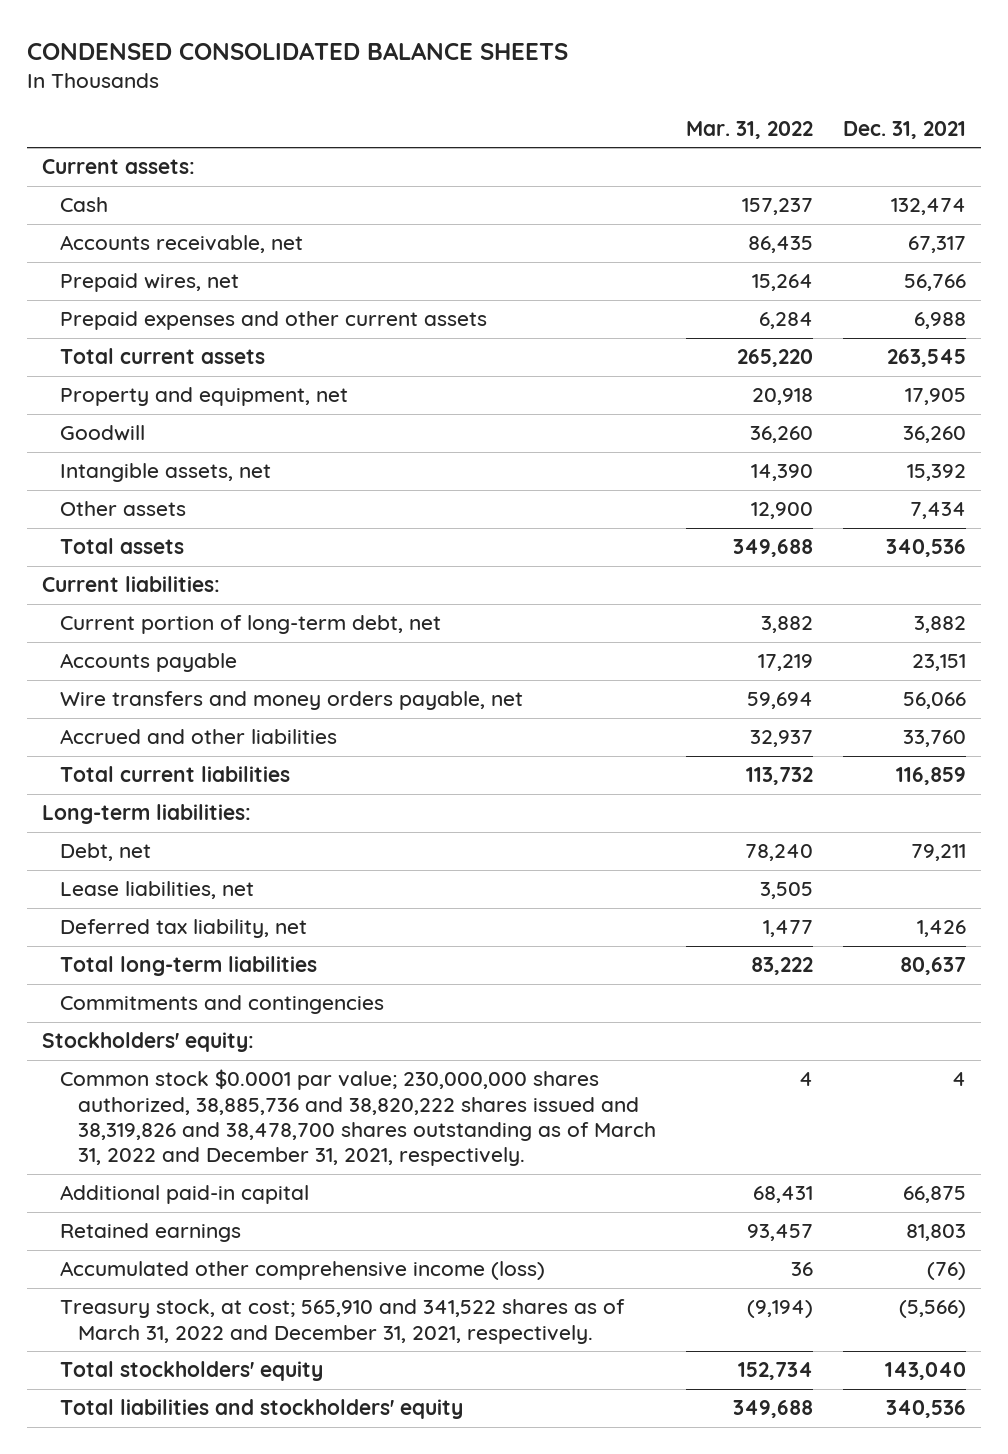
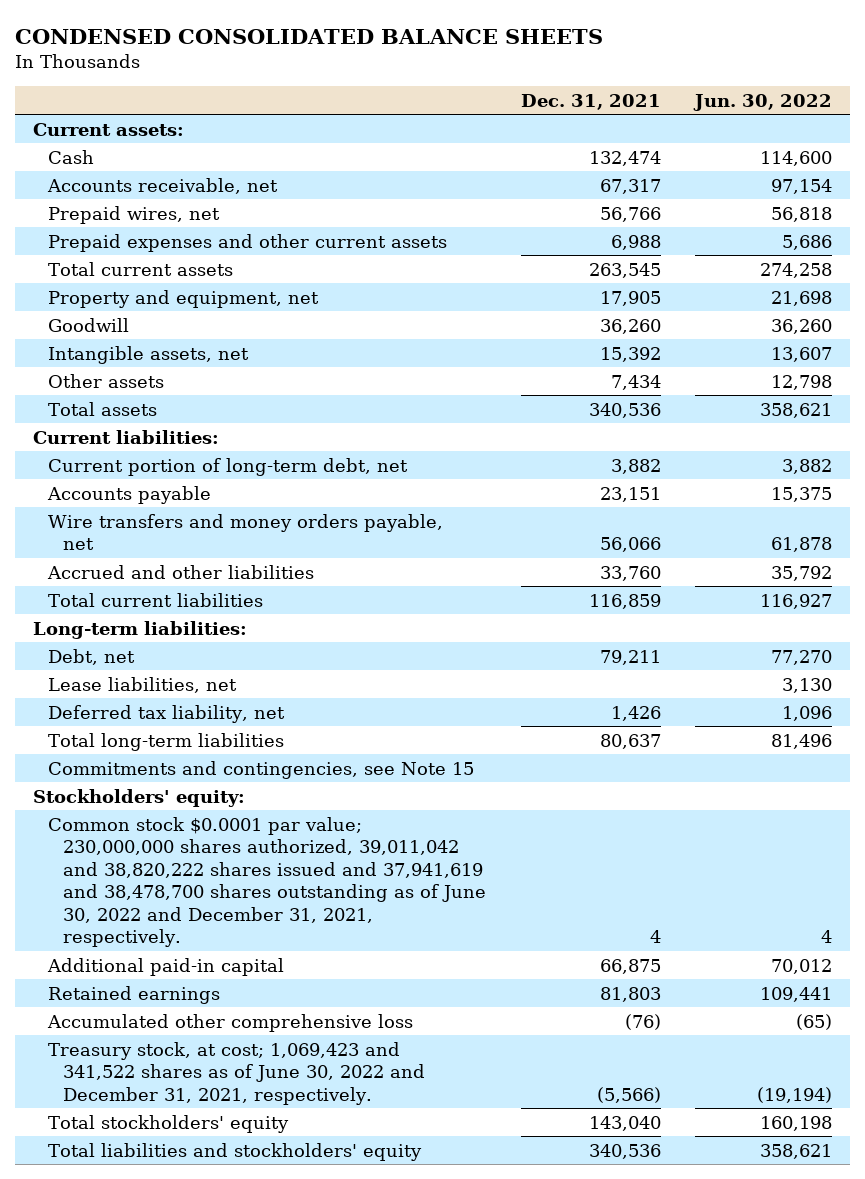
[685,120,813,139] Mar. 31, 2022 -> none
none -> [693,94,833,112] Jun. 30, 2022
[60,995,385,1015] Commitments and contingencies -> [47,760,474,779] Commitments and contingencies, see Note 15
[60,1069,656,1167] Common stock $0.0001 par value; 230,000,000 shares authorized, 38,885,736 and 38,820,222 shares issued and 38,319,826 and 38,478,700 shares outstanding as of March 31, 2022 and December 31, 2021, respectively. -> [47,816,486,948] Common stock $0.0001 par value; 230,000,000 shares authorized, 39,011,042 and 38,820,222 shares issued and 37,941,619 and 38,478,700 shares outstanding as of June 30, 2022 and December 31, 2021, respectively.
[60,1261,546,1281] Accumulated other comprehensive income (loss) -> [46,1013,413,1032] Accumulated other comprehensive loss
[60,1299,626,1344] Treasury stock, at cost; 565,910 and 341,522 shares as of March 31, 2022 and December 31, 2021, respectively. -> [47,1041,425,1105] Treasury stock, at cost; 1,069,423 and 341,522 shares as of June 30, 2022 and December 31, 2021, respectively.

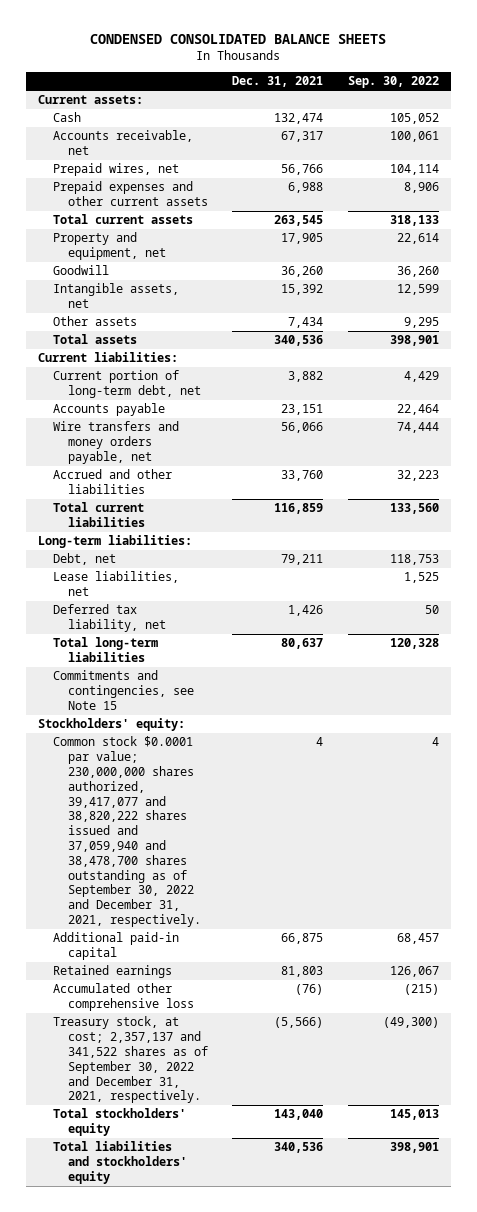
[693,94,833,112] Jun. 30, 2022 -> none
none -> [347,76,439,89] Sep. 30, 2022
[47,816,486,948] Common stock $0.0001 par value; 230,000,000 shares authorized, 39,011,042 and 38,820,222 shares issued and 37,941,619 and 38,478,700 shares outstanding as of June 30, 2022 and December 31, 2021, respectively. -> [52,736,201,928] Common stock $0.0001 par value; 230,000,000 shares authorized, 39,417,077 and 38,820,222 shares issued and 37,059,940 and 38,478,700 shares outstanding as of September 30, 2022 and December 31, 2021, respectively.
[47,1041,425,1105] Treasury stock, at cost; 1,069,423 and 341,522 shares as of June 30, 2022 and December 31, 2021, respectively. -> [52,1016,208,1104] Treasury stock, at cost; 2,357,137 and 341,522 shares as of September 30, 2022 and December 31, 2021, respectively.

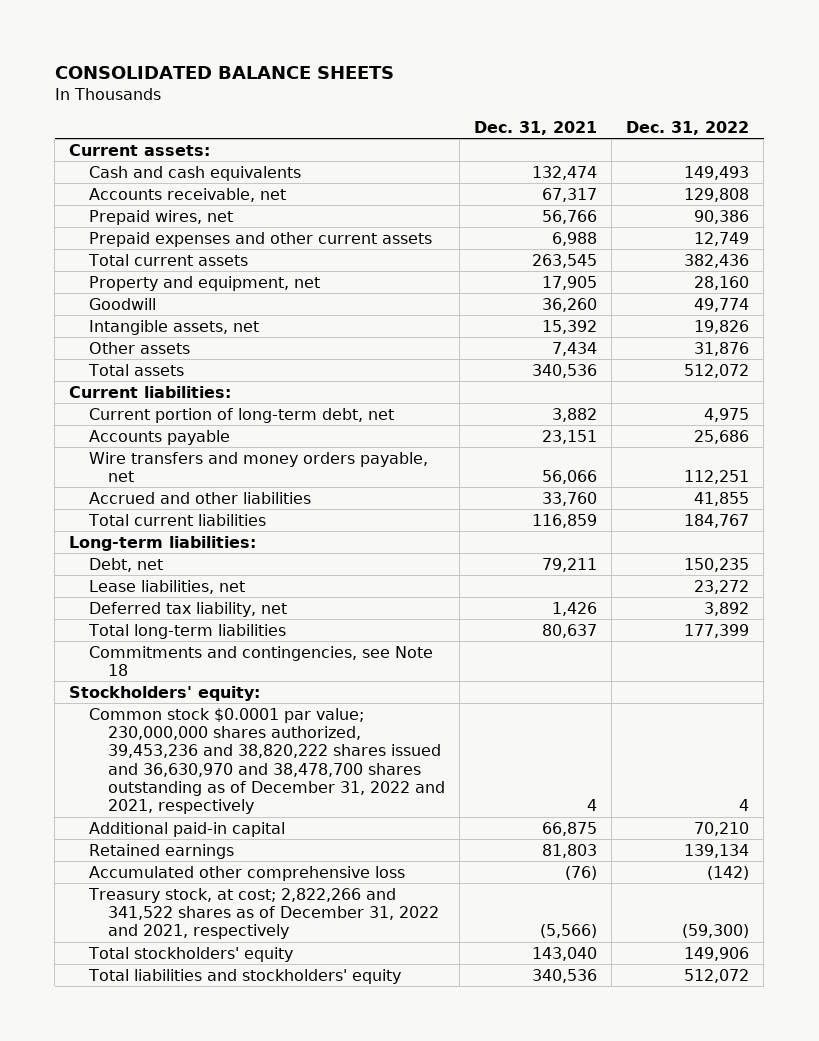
[90,34,387,45] CONDENSED CONSOLIDATED BALANCE SHEETS -> [54,66,394,80] CONSOLIDATED BALANCE SHEETS
[347,76,439,89] Sep. 30, 2022 -> none
none -> [626,120,750,135] Dec. 31, 2022
[52,112,81,123] Cash -> [88,165,301,181] Cash and cash equivalents
[52,670,194,710] Commitments and contingencies, see Note 15 -> [88,645,433,677] Commitments and contingencies, see Note 18
[52,736,201,928] Common stock $0.0001 par value; 230,000,000 shares authorized, 39,417,077 and 38,820,222 shares issued and 37,059,940 and 38,478,700 shares outstanding as of September 30, 2022 and December 31, 2021, respectively. -> [88,707,445,815] Common stock $0.0001 par value; 230,000,000 shares authorized, 39,453,236 and 38,820,222 shares issued and 36,630,970 and 38,478,700 shares outstanding as of December 31, 2022 and 2021, respectively
[52,1016,208,1104] Treasury stock, at cost; 2,357,137 and 341,522 shares as of September 30, 2022 and December 31, 2021, respectively. -> [87,887,439,940] Treasury stock, at cost; 2,822,266 and 341,522 shares as of December 31, 2022 and 2021, respectively

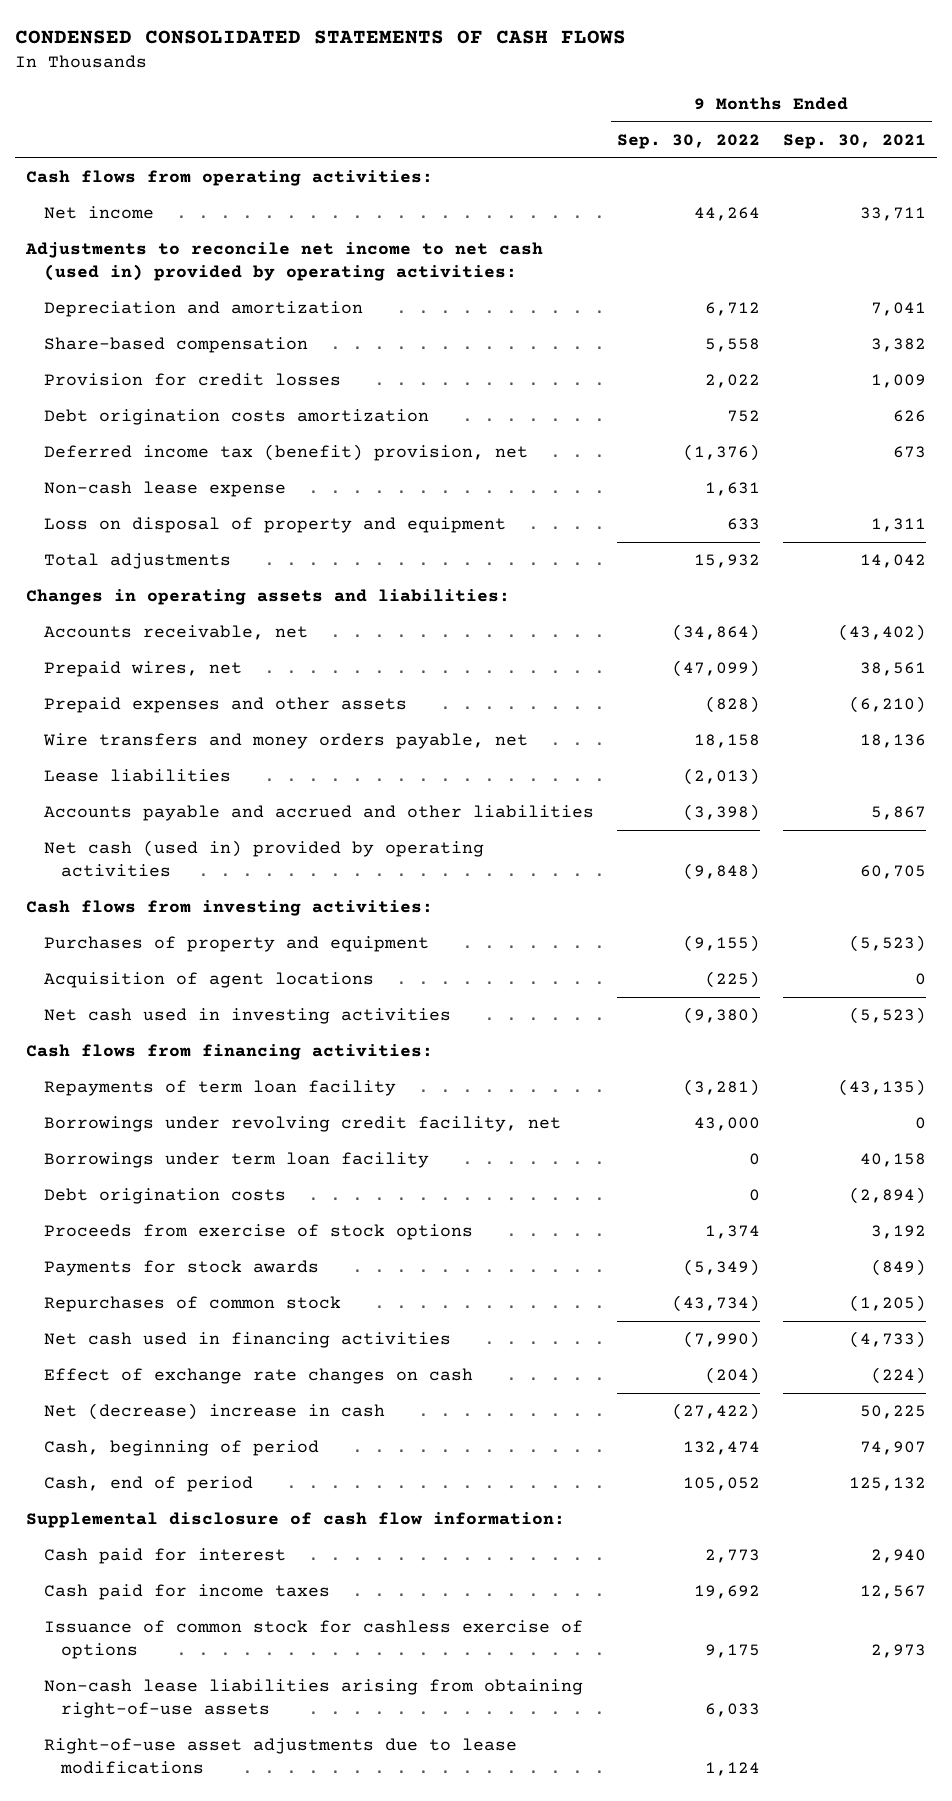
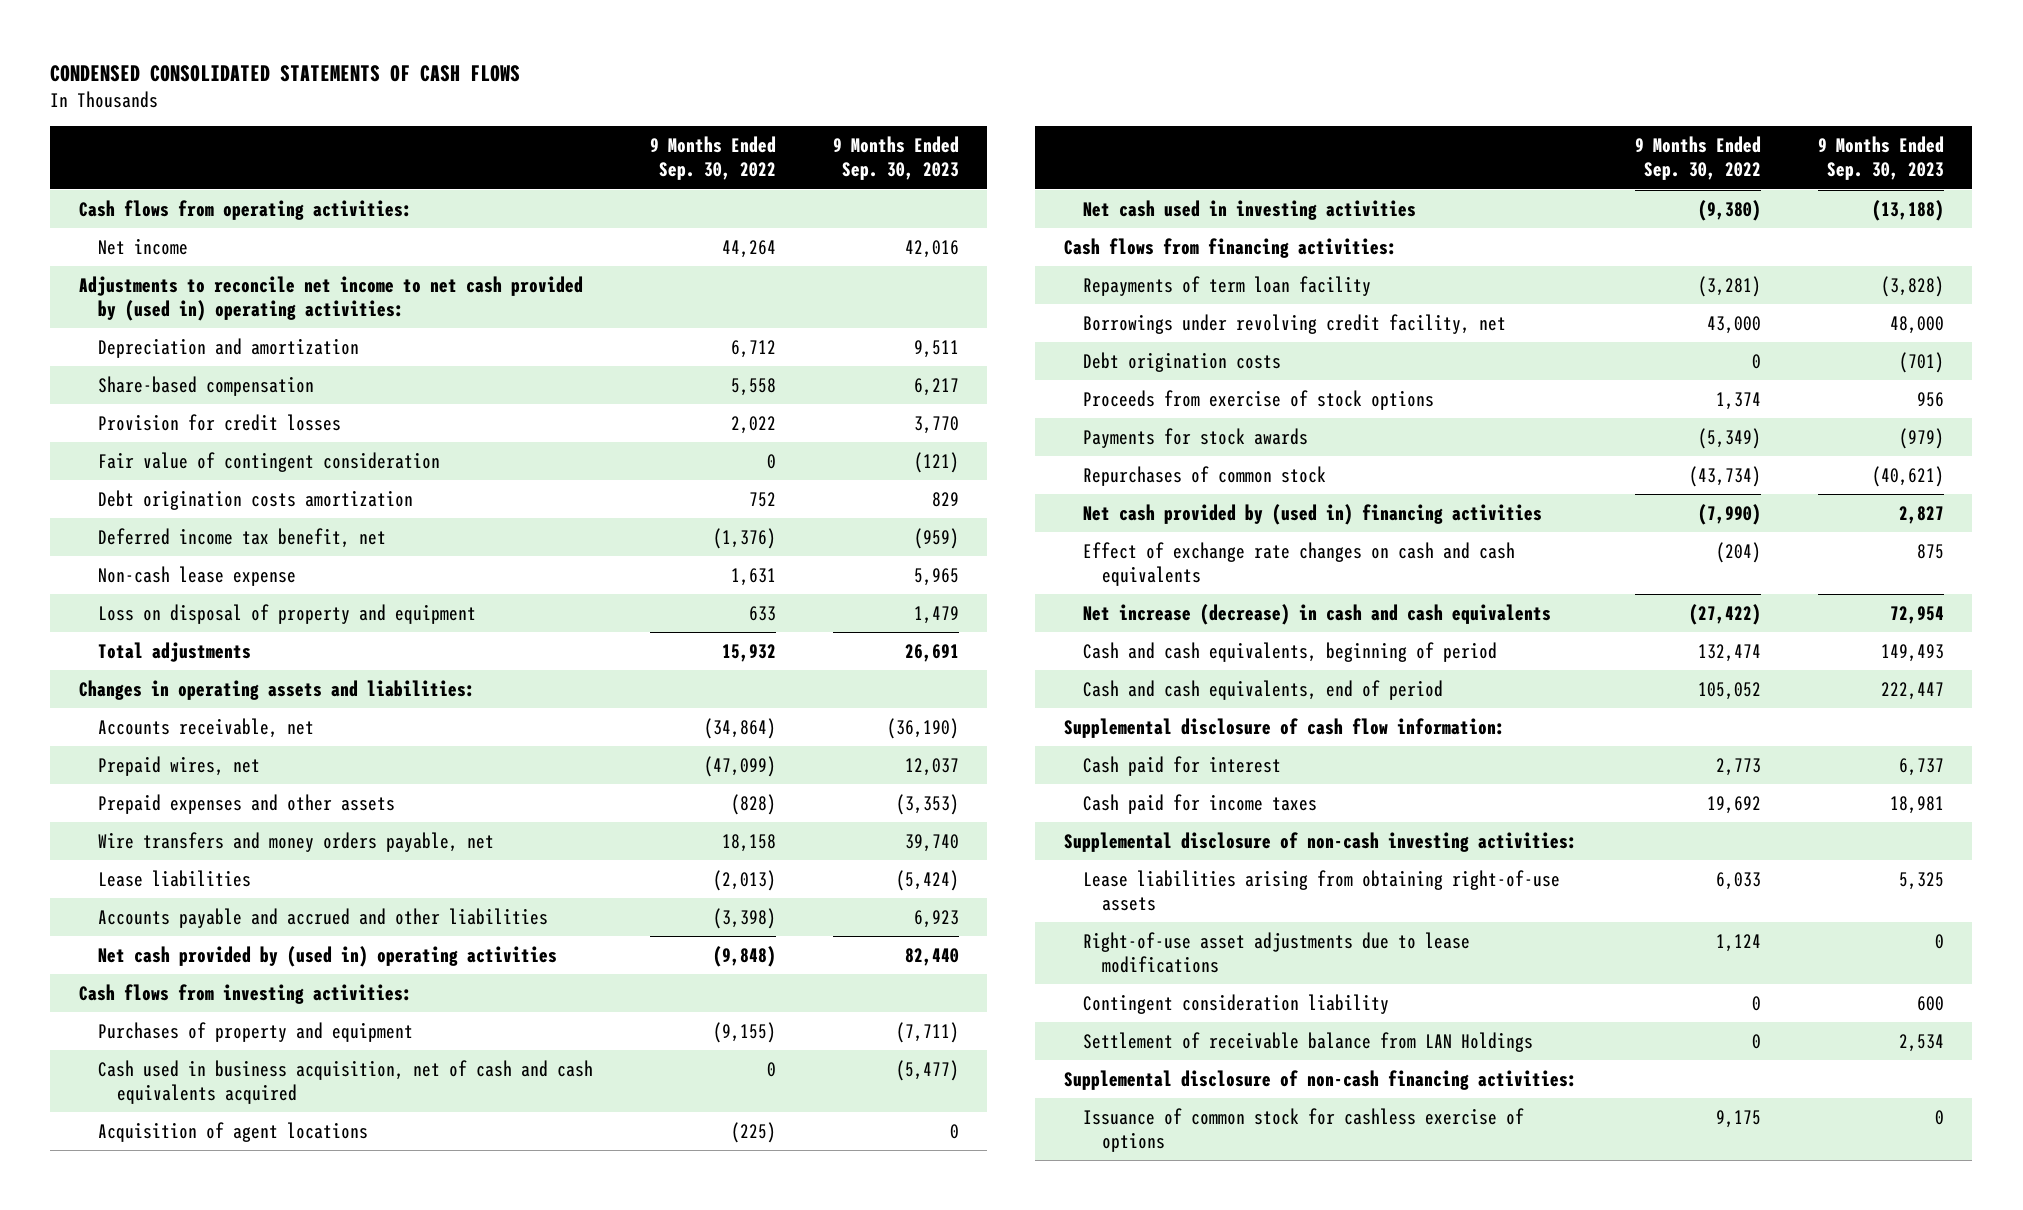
[782,133,926,149] Sep. 30, 2021 -> none
none -> [832,135,959,181] 9 Months Ended Sep. 30, 2023
[25,242,544,281] Adjustments to reconcile net income to net cash (used in) provided by operating activities: -> [78,275,583,322] Adjustments to reconcile net income to net cash provided by (used in) operating activities:
none -> [97,451,440,472] Fair value of contingent consideration
[43,444,528,462] Deferred income tax (benefit) provision, net -> [97,527,386,548] Deferred income tax benefit, net
[43,840,484,877] Net cash (used in) provided by operating activities -> [97,945,557,967] Net cash provided by (used in) operating activities
none -> [97,1059,593,1105] Cash used in business acquisition, net of cash and cash equivalents acquired
[43,1152,429,1169] Borrowings under term loan facility -> none
[43,1332,451,1349] Net cash used in financing activities -> [1082,503,1542,525] Net cash provided by (used in) financing activities
[43,1368,473,1385] Effect of exchange rate changes on cash -> [1082,541,1515,587] Effect of exchange rate changes on cash and cash equivalents
[43,1403,385,1421] Net (decrease) increase in cash -> [1082,603,1551,625] Net increase (decrease) in cash and cash equivalents
[43,1440,319,1457] Cash, beginning of period -> [1082,641,1497,662] Cash and cash equivalents, beginning of period
[43,1476,253,1493] Cash, end of period -> [1082,679,1443,700] Cash and cash equivalents, end of period
none -> [1063,831,1577,852] Supplemental disclosure of non-cash investing activities:
[43,1679,583,1718] Non-cash lease liabilities arising from obtaining right-of-use assets -> [1082,869,1560,912] Lease liabilities arising from obtaining right-of-use assets
none -> [1082,993,1389,1014] Contingent consideration liability
none -> [1082,1031,1533,1052] Settlement of receivable balance from LAN Holdings
none -> [1063,1069,1577,1090] Supplemental disclosure of non-cash financing activities:
[43,1620,583,1659] Issuance of common stock for cashless exercise of options -> [1082,1107,1524,1153] Issuance of common stock for cashless exercise of options

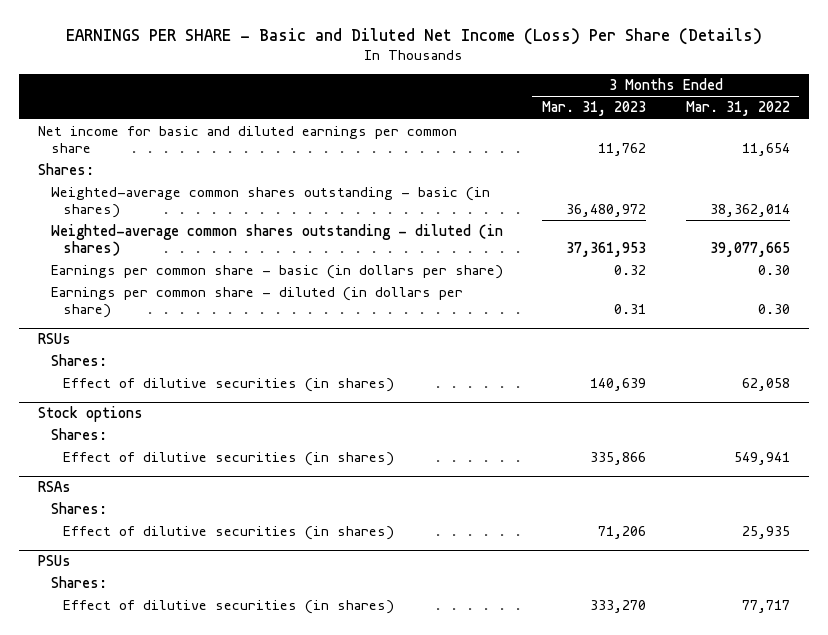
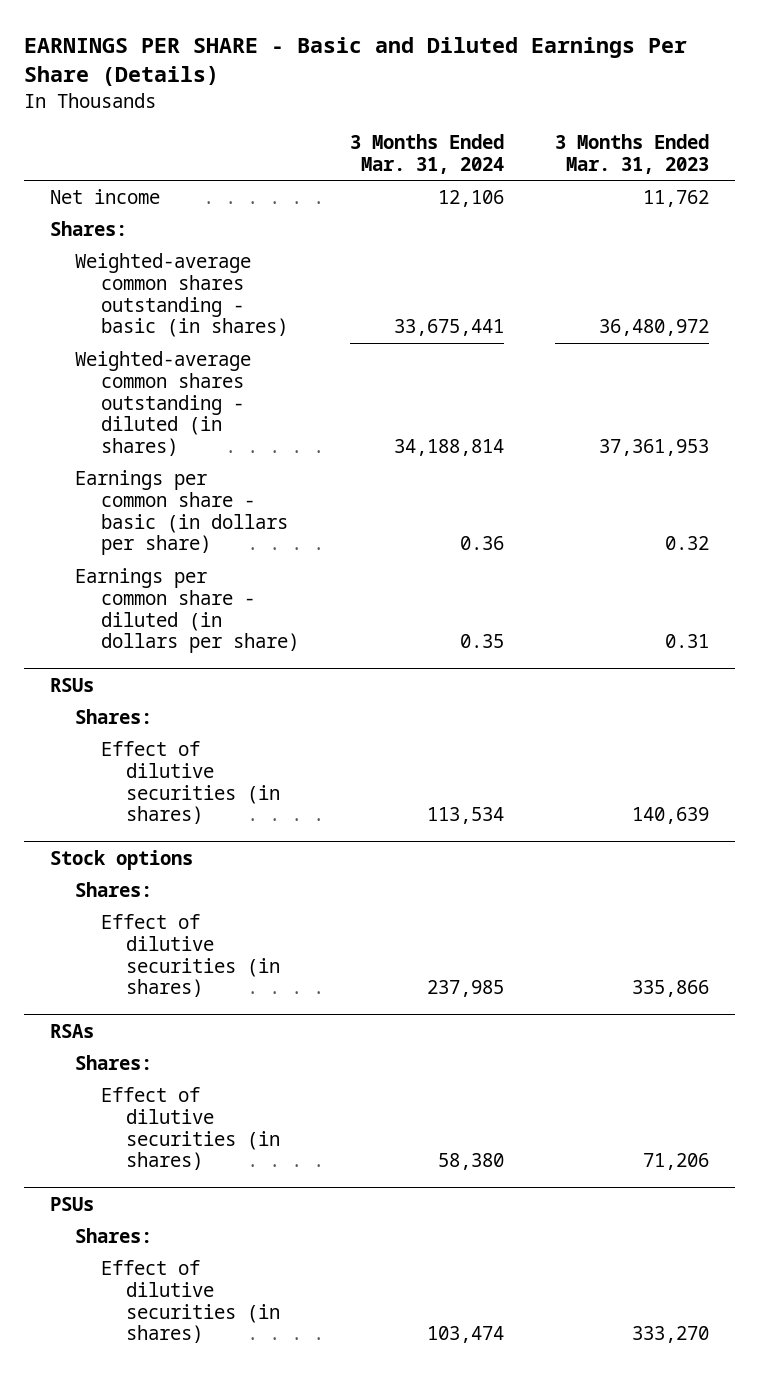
[66,27,763,45] EARNINGS PER SHARE - Basic and Diluted Net Income (Loss) Per Share (Details) -> [23,37,687,87] EARNINGS PER SHARE - Basic and Diluted Earnings Per Share (Details)
[685,101,790,117] Mar. 31, 2022 -> none
none -> [350,134,505,175] 3 Months Ended Mar. 31, 2024
[38,125,458,153] Net income for basic and diluted earnings per common share -> [49,188,160,204] Net income

